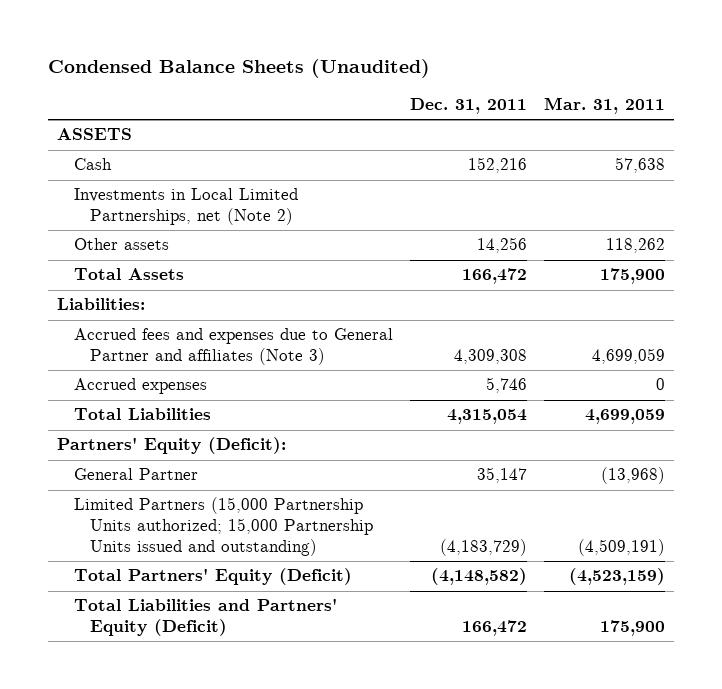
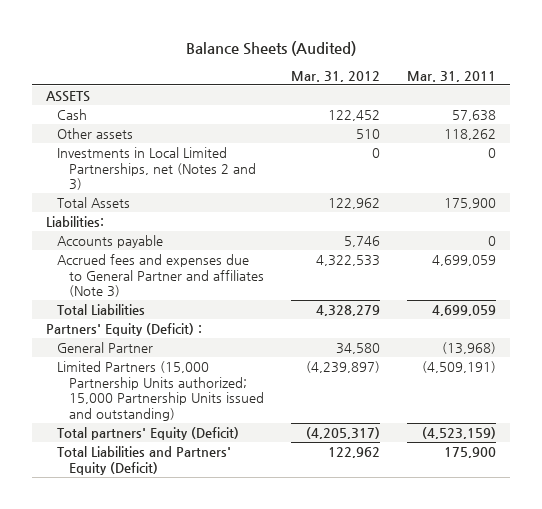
[47,59,430,79] Condensed Balance Sheets (Unaudited) -> [185,40,356,56] Balance Sheets (Audited)
[409,97,527,114] Dec. 31, 2011 -> none
none -> [290,70,380,82] Mar. 31, 2012
[73,188,298,226] Investments in Local Limited Partnerships, net (Note 2) -> none
none -> [57,146,256,191] Investments in Local Limited Partnerships, net (Notes 2 and 3)
none -> [57,234,164,248] Accounts payable
[73,378,207,395] Accrued expenses -> none
[56,437,286,455] Partners' Equity (Deficit): -> [45,322,202,336] Partners' Equity (Deficit) :
[73,568,352,586] Total Partners' Equity (Deficit) -> [57,426,240,440] Total partners' Equity (Deficit)

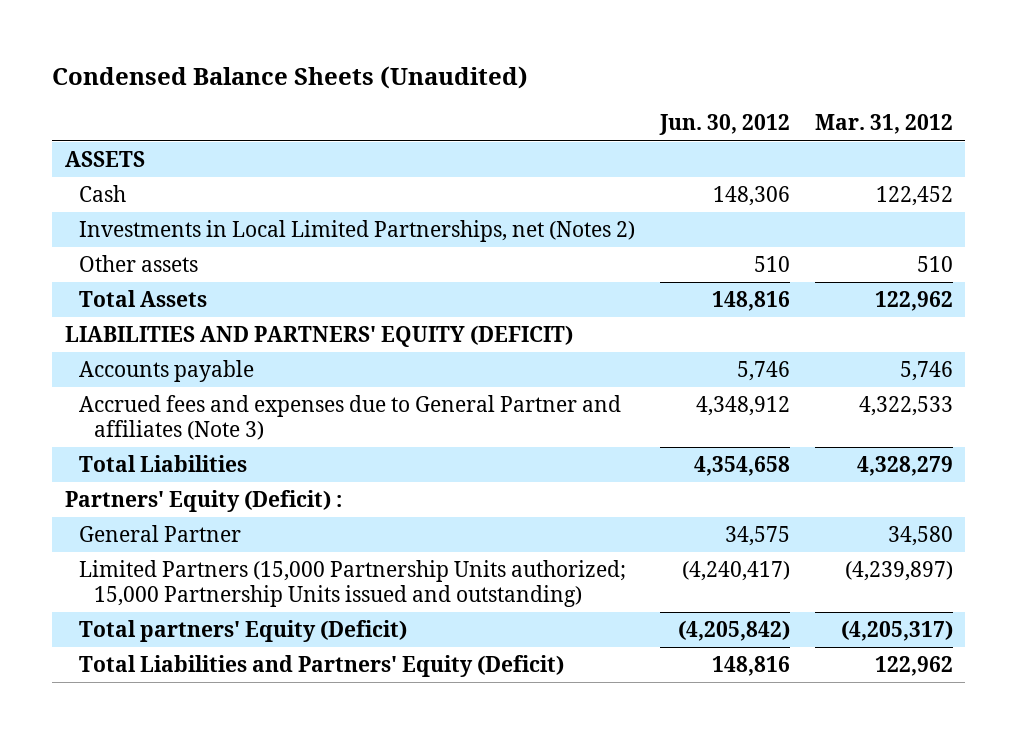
[185,40,356,56] Balance Sheets (Audited) -> [52,65,529,89] Condensed Balance Sheets (Unaudited)
[407,70,497,82] Mar. 31, 2011 -> none
none -> [659,114,791,136] Jun. 30, 2012
none -> [79,220,636,243] Investments in Local Limited Partnerships, net (Notes 2)
[57,146,256,191] Investments in Local Limited Partnerships, net (Notes 2 and 3) -> none
[45,215,104,227] Liabilities: -> none
none -> [64,325,573,348] LIABILITIES AND PARTNERS' EQUITY (DEFICIT)

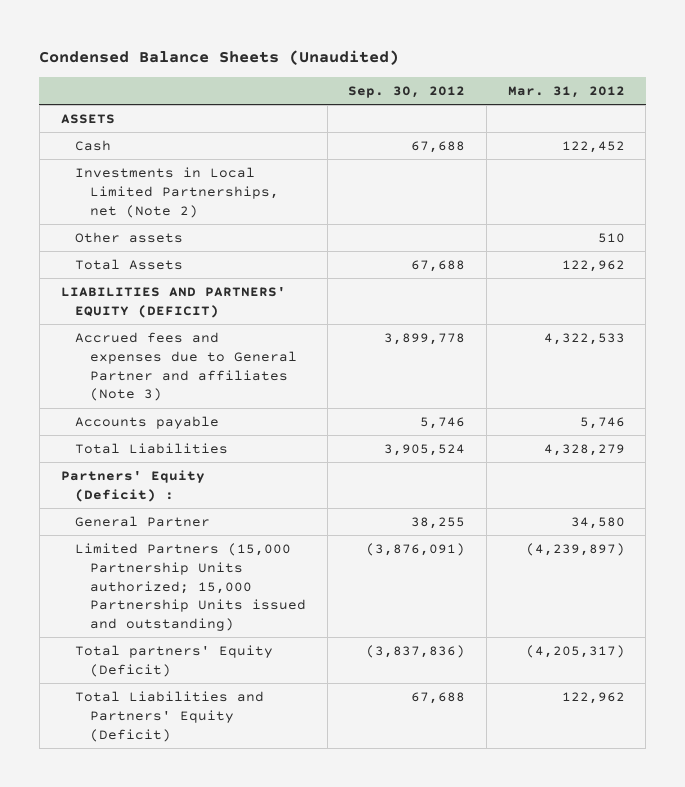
[659,114,791,136] Jun. 30, 2012 -> none
none -> [348,85,466,98] Sep. 30, 2012
[79,220,636,243] Investments in Local Limited Partnerships, net (Notes 2) -> [75,167,280,218] Investments in Local Limited Partnerships, net (Note 2)
[79,360,255,383] Accounts payable -> [75,416,220,430] Accounts payable

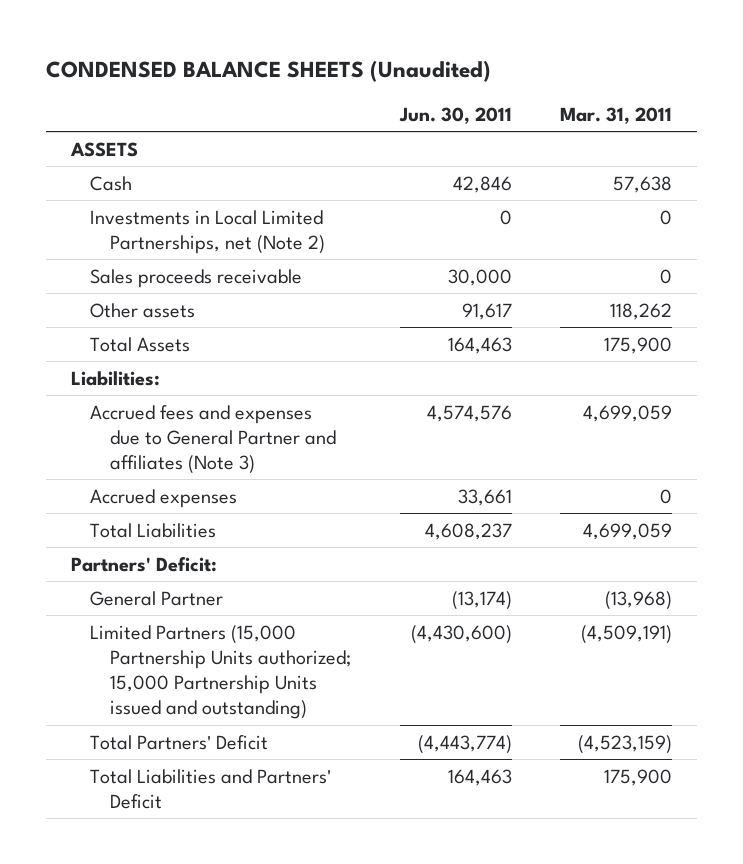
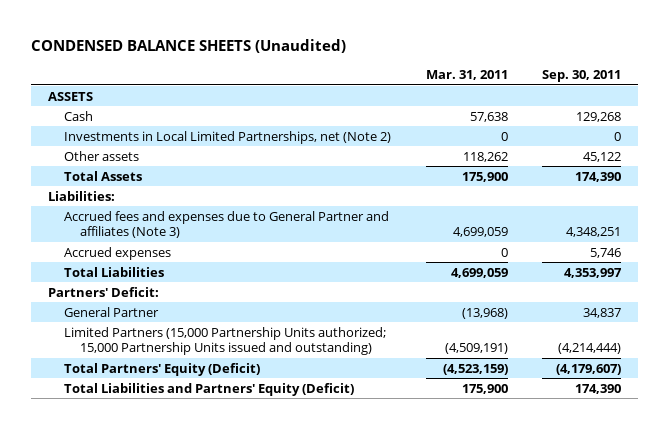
[398,106,512,124] Jun. 30, 2011 -> none
none -> [542,70,622,83] Sep. 30, 2011
[90,268,303,288] Sales proceeds receivable -> none
[90,734,269,750] Total Partners' Deficit -> [64,362,261,376] Total Partners' Equity (Deficit)
[90,768,332,809] Total Liabilities and Partners' Deficit -> [64,382,355,396] Total Liabilities and Partners' Equity (Deficit)

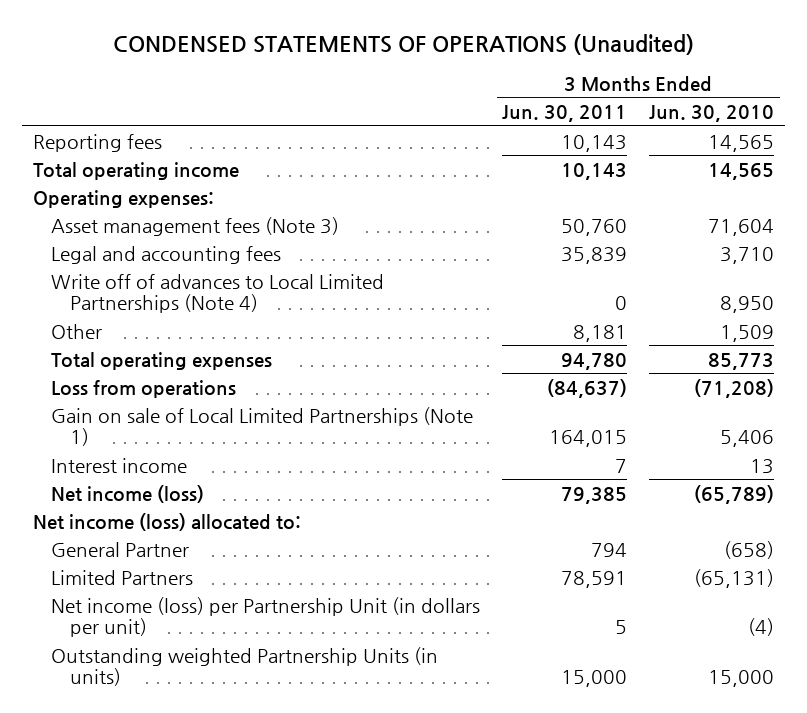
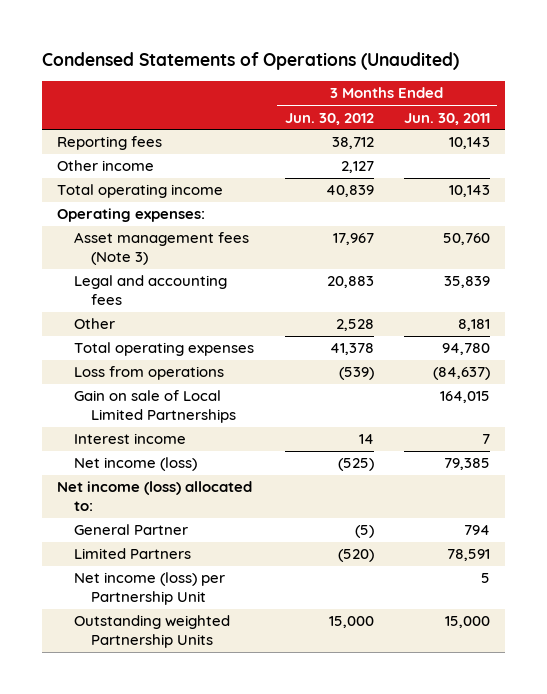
[113,33,695,55] CONDENSED STATEMENTS OF OPERATIONS (Unaudited) -> [42,51,460,70] Condensed Statements of Operations (Unaudited)
[649,104,775,122] Jun. 30, 2010 -> none
none -> [284,112,374,125] Jun. 30, 2012
none -> [57,160,155,172] Other income
[51,273,385,314] Write off of advances to Local Limited Partnerships (Note 4) -> none
[51,406,474,447] Gain on sale of Local Limited Partnerships (Note 1) -> [74,390,237,423] Gain on sale of Local Limited Partnerships
[51,596,481,638] Net income (loss) per Partnership Unit (in dollars per unit) -> [74,572,226,605] Net income (loss) per Partnership Unit
[51,646,439,687] Outstanding weighted Partnership Units (in units) -> [74,615,231,648] Outstanding weighted Partnership Units

